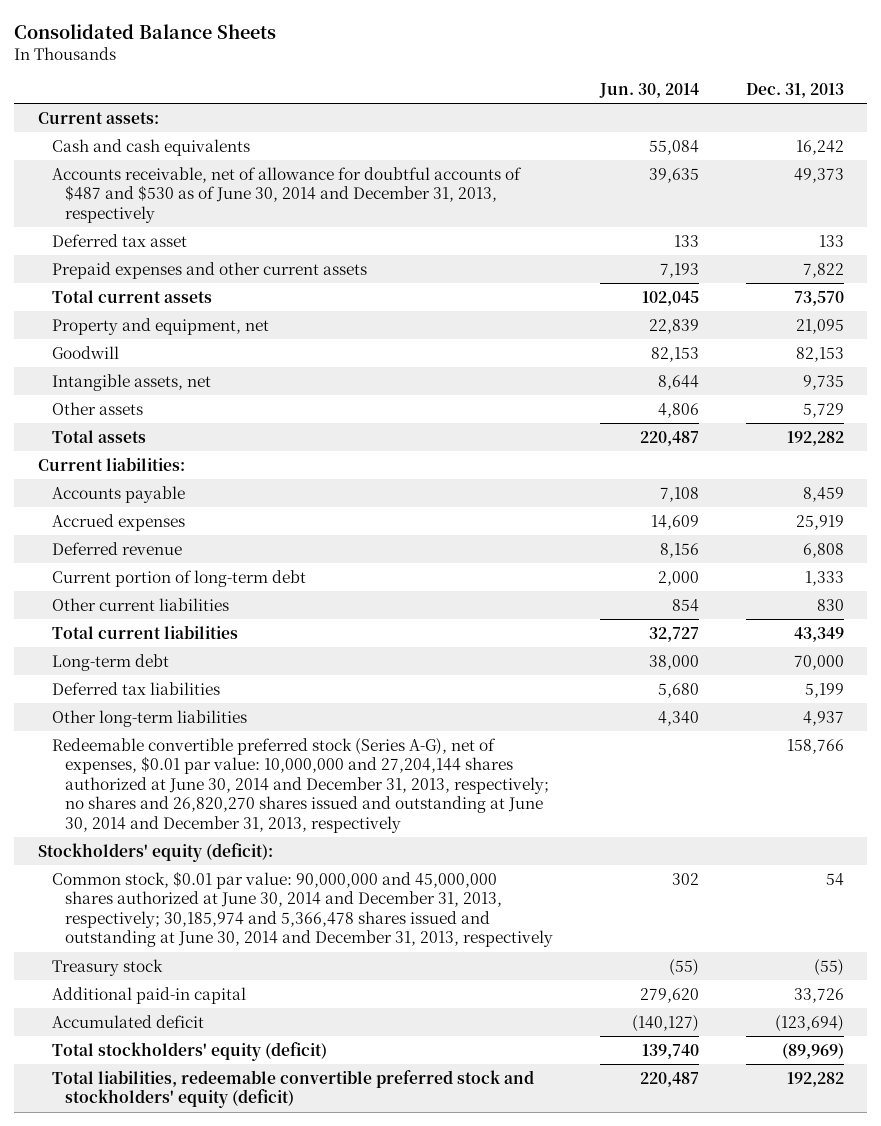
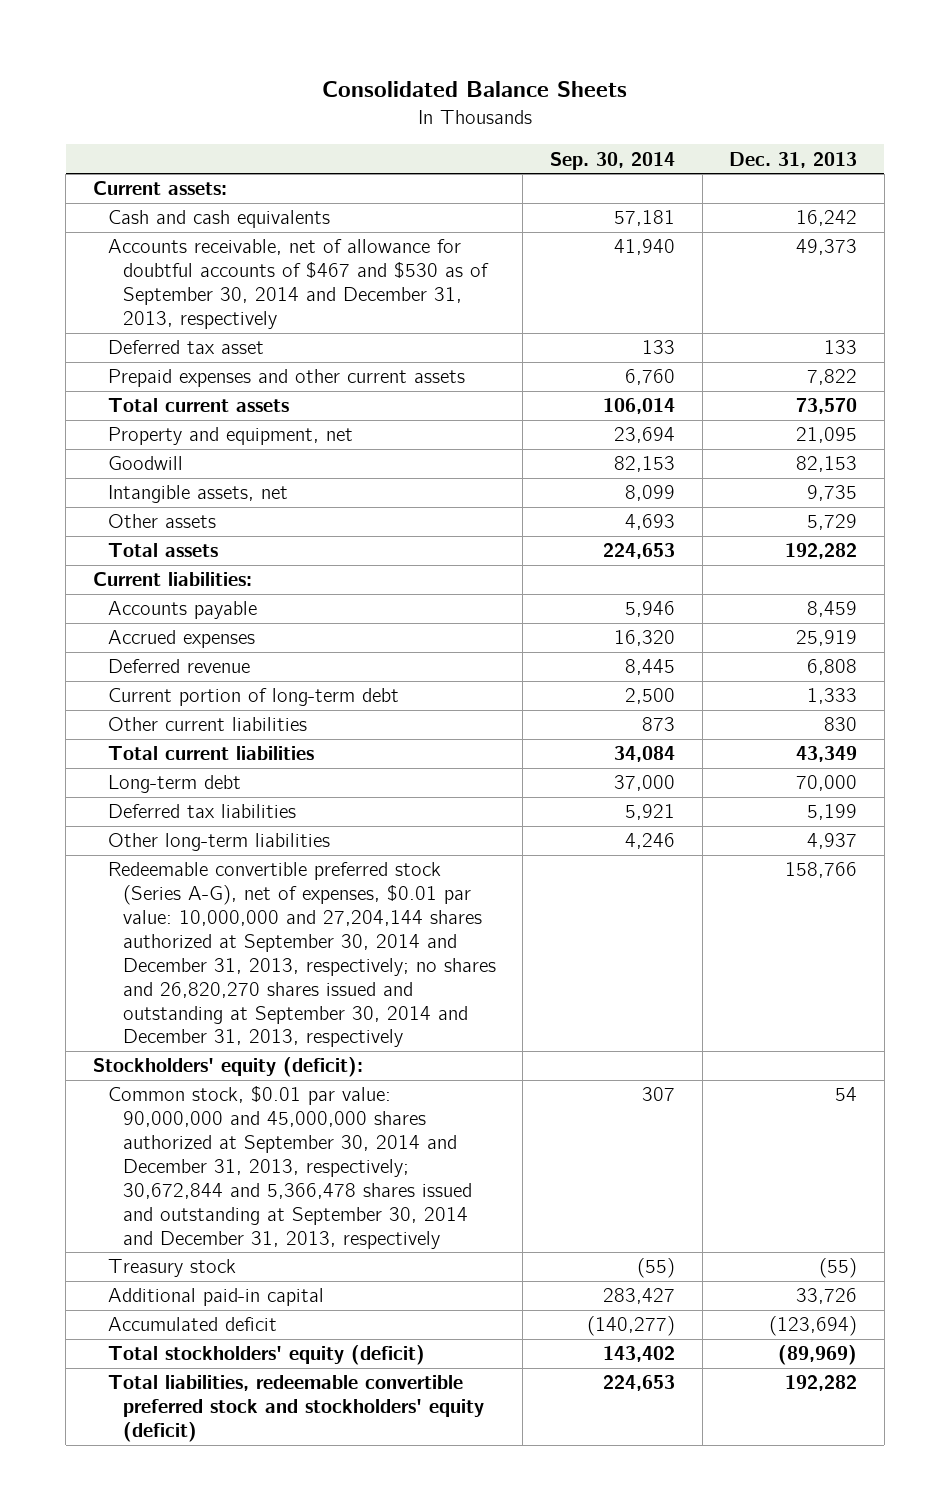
[598,82,699,98] Jun. 30, 2014 -> none
none -> [549,151,675,170] Sep. 30, 2014
[51,166,522,223] Accounts receivable, net of allowance for doubtful accounts of $487 and $530 as of June 30, 2014 and December 31, 2013, respectively -> [107,239,489,330] Accounts receivable, net of allowance for doubtful accounts of $467 and $530 as of September 30, 2014 and December 31, 2013, respectively
[51,737,550,834] Redeemable convertible preferred stock (Series A-G), net of expenses, $0.01 par value: 10,000,000 and 27,204,144 shares authorized at June 30, 2014 and December 31, 2013, respectively; no shares and 26,820,270 shares issued and outstanding at June 30, 2014 and December 31, 2013, respectively -> [107,862,496,1048] Redeemable convertible preferred stock (Series A-G), net of expenses, $0.01 par value: 10,000,000 and 27,204,144 shares authorized at September 30, 2014 and December 31, 2013, respectively; no shares and 26,820,270 shares issued and outstanding at September 30, 2014 and December 31, 2013, respectively
[51,870,554,948] Common stock, $0.01 par value: 90,000,000 and 45,000,000 shares authorized at June 30, 2014 and December 31, 2013, respectively; 30,185,974 and 5,366,478 shares issued and outstanding at June 30, 2014 and December 31, 2013, respectively -> [107,1086,472,1249] Common stock, $0.01 par value: 90,000,000 and 45,000,000 shares authorized at September 30, 2014 and December 31, 2013, respectively; 30,672,844 and 5,366,478 shares issued and outstanding at September 30, 2014 and December 31, 2013, respectively

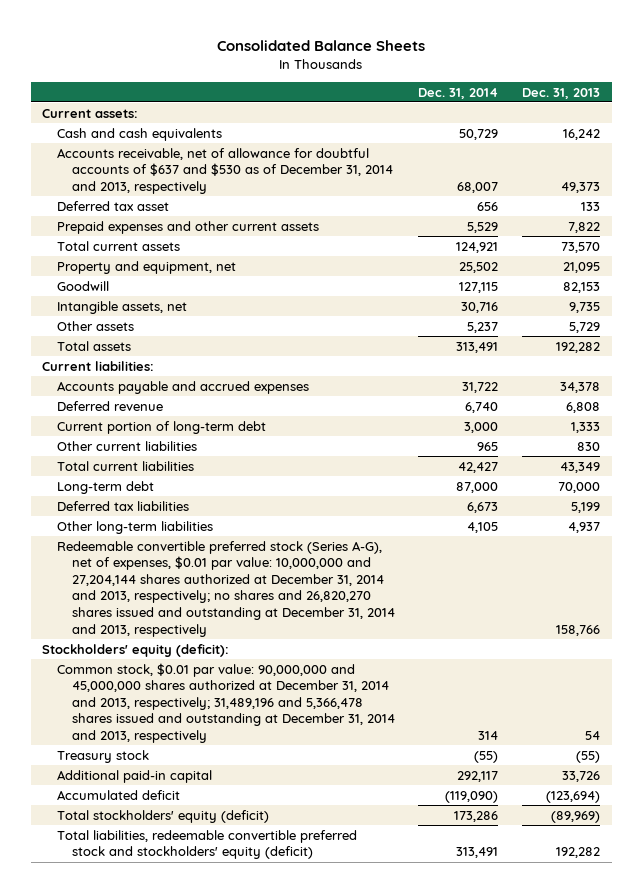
[549,151,675,170] Sep. 30, 2014 -> none
none -> [418,87,499,99] Dec. 31, 2014
[107,239,489,330] Accounts receivable, net of allowance for doubtful accounts of $467 and $530 as of September 30, 2014 and December 31, 2013, respectively -> [57,147,393,194] Accounts receivable, net of allowance for doubtful accounts of $637 and $530 as of December 31, 2014 and 2013, respectively
[107,601,257,620] Accounts payable -> none
[107,630,255,649] Accrued expenses -> none
none -> [57,380,310,394] Accounts payable and accrued expenses
[107,862,496,1048] Redeemable convertible preferred stock (Series A-G), net of expenses, $0.01 par value: 10,000,000 and 27,204,144 shares authorized at September 30, 2014 and December 31, 2013, respectively; no shares and 26,820,270 shares issued and outstanding at September 30, 2014 and December 31, 2013, respectively -> [57,540,395,637] Redeemable convertible preferred stock (Series A-G), net of expenses, $0.01 par value: 10,000,000 and 27,204,144 shares authorized at December 31, 2014 and 2013, respectively; no shares and 26,820,270 shares issued and outstanding at December 31, 2014 and 2013, respectively
[107,1086,472,1249] Common stock, $0.01 par value: 90,000,000 and 45,000,000 shares authorized at September 30, 2014 and December 31, 2013, respectively; 30,672,844 and 5,366,478 shares issued and outstanding at September 30, 2014 and December 31, 2013, respectively -> [57,662,395,744] Common stock, $0.01 par value: 90,000,000 and 45,000,000 shares authorized at December 31, 2014 and 2013, respectively; 31,489,196 and 5,366,478 shares issued and outstanding at December 31, 2014 and 2013, respectively

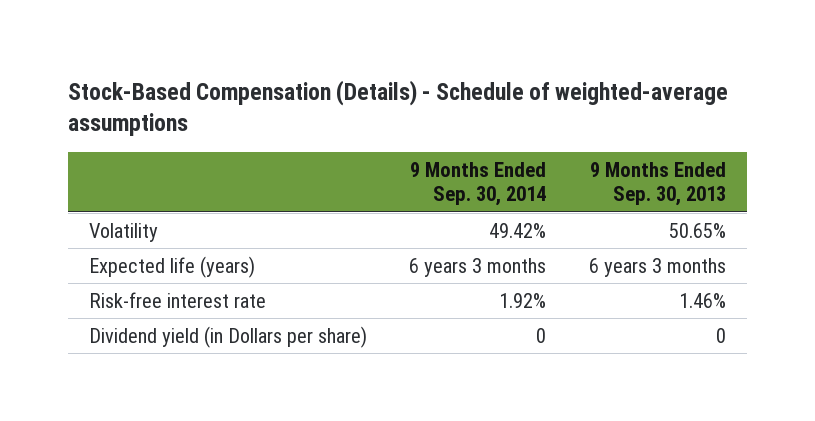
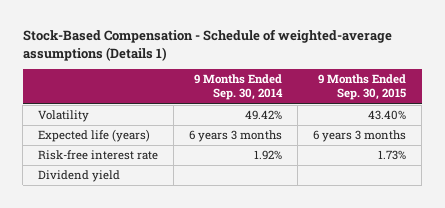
[67,79,728,137] Stock-Based Compensation (Details) - Schedule of weighted-average assumptions -> [22,29,392,61] Stock-Based Compensation - Schedule of weighted-average assumptions (Details 1)
[589,161,726,207] 9 Months Ended Sep. 30, 2013 -> none
none -> [318,74,407,101] 9 Months Ended Sep. 30, 2015
[88,325,367,348] Dividend yield (in Dollars per share) -> none
none -> [38,170,121,183] Dividend yield

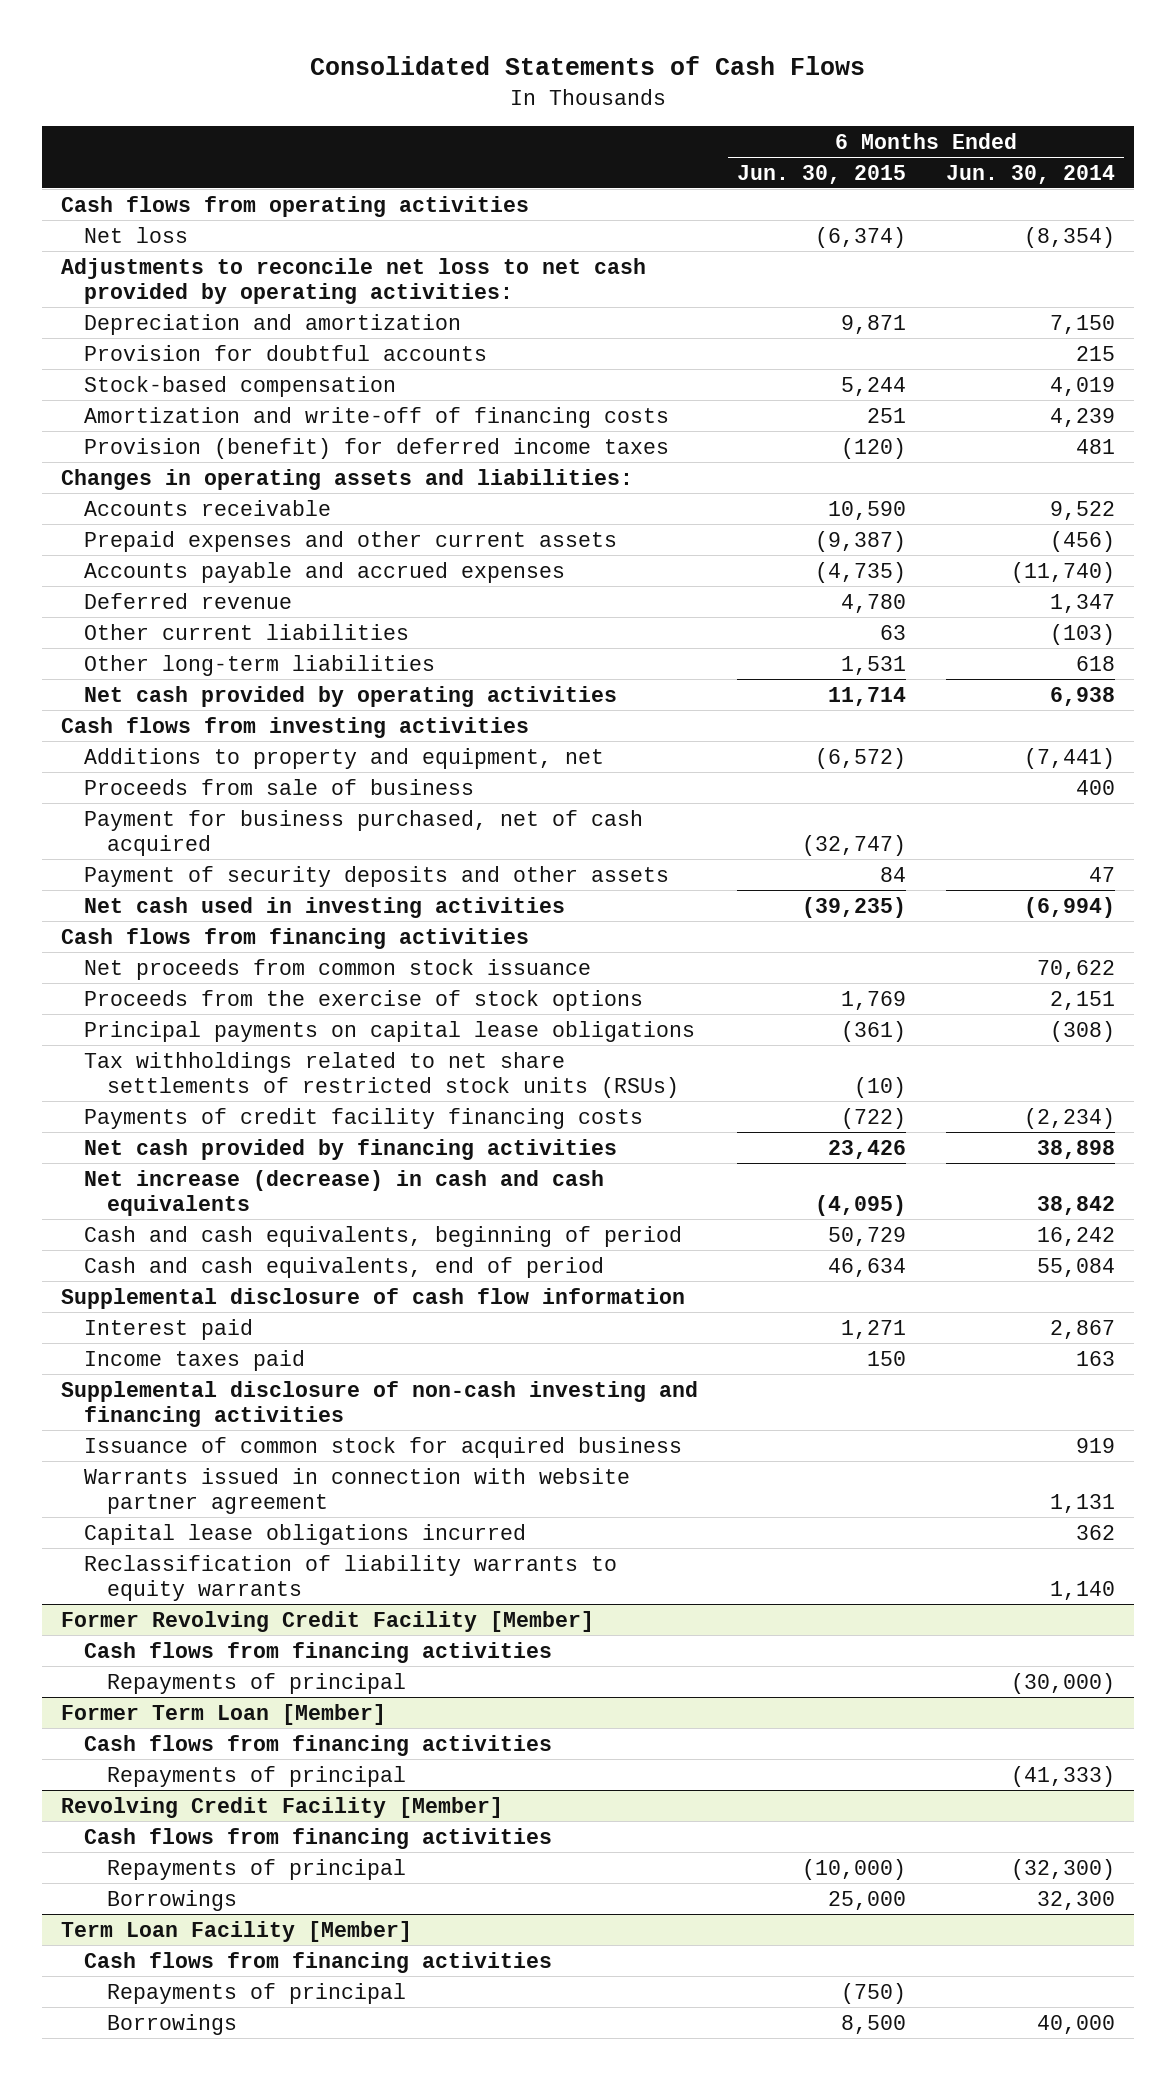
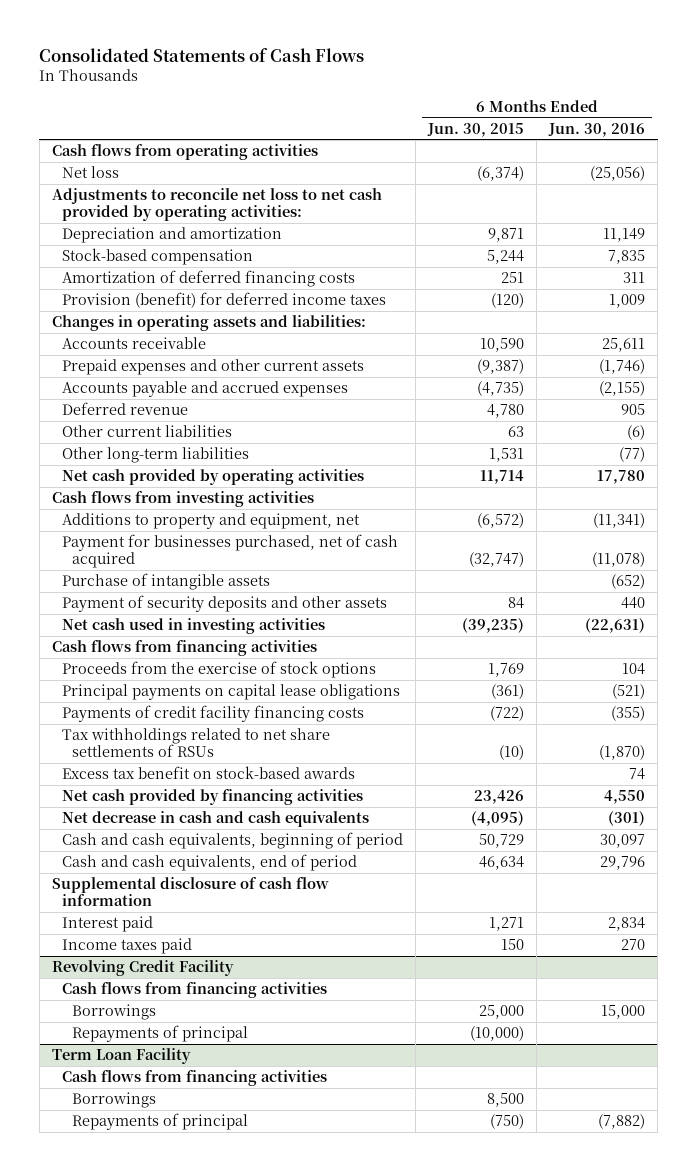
[945,164,1115,184] Jun. 30, 2014 -> none
none -> [548,122,646,137] Jun. 30, 2016
[84,344,488,361] Provision for doubtful accounts -> none
[84,406,670,428] Amortization and write-off of financing costs -> [61,270,355,288] Amortization of deferred financing costs
[84,778,475,795] Proceeds from sale of business -> none
[84,809,644,856] Payment for business purchased, net of cash acquired -> [61,534,398,569] Payment for businesses purchased, net of cash acquired
none -> [61,573,270,591] Purchase of intangible assets
[84,958,592,980] Net proceeds from common stock issuance -> none
[84,1051,680,1098] Tax withholdings related to net share settlements of restricted stock units (RSUs) -> none
none -> [61,728,330,758] Tax withholdings related to net share settlements of RSUs
none -> [61,766,355,780] Excess tax benefit on stock-based awards
[84,1169,605,1216] Net increase (decrease) in cash and cash equivalents -> [61,811,369,828] Net decrease in cash and cash equivalents
[61,1380,699,1427] Supplemental disclosure of non-cash investing and financing activities -> none
[84,1436,683,1458] Issuance of common stock for acquired business -> none
[84,1467,631,1514] Warrants issued in connection with website partner agreement -> none
[84,1523,527,1545] Capital lease obligations incurred -> none
[84,1554,618,1601] Reclassification of liability warrants to equity warrants -> none
[61,1610,595,1632] Former Revolving Credit Facility [Member] -> none
[84,1641,553,1663] Cash flows from financing activities -> none
[107,1672,407,1694] Repayments of principal -> none
[61,1703,387,1725] Former Term Loan [Member] -> none
[84,1734,553,1756] Cash flows from financing activities -> none
[107,1765,407,1787] Repayments of principal -> none
[61,1796,504,1818] Revolving Credit Facility [Member] -> [51,960,234,977] Revolving Credit Facility
[107,1858,407,1880] Repayments of principal -> none
none -> [72,1025,249,1043] Repayments of principal
[61,1920,413,1942] Term Loan Facility [Member] -> [51,1048,191,1065] Term Loan Facility
[107,1982,407,2004] Repayments of principal -> none
none -> [72,1113,249,1131] Repayments of principal

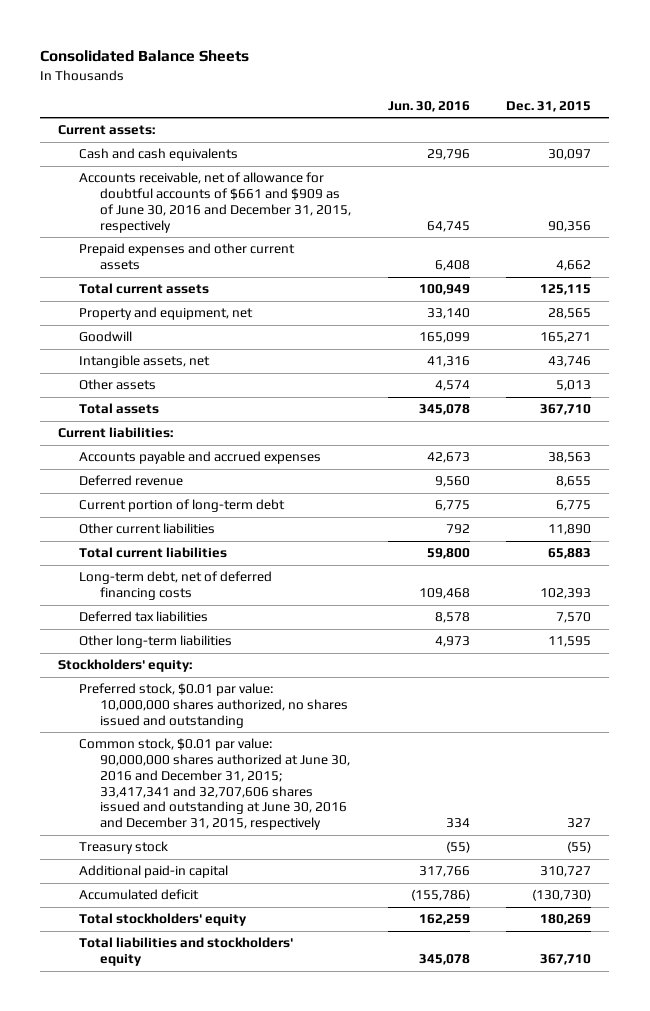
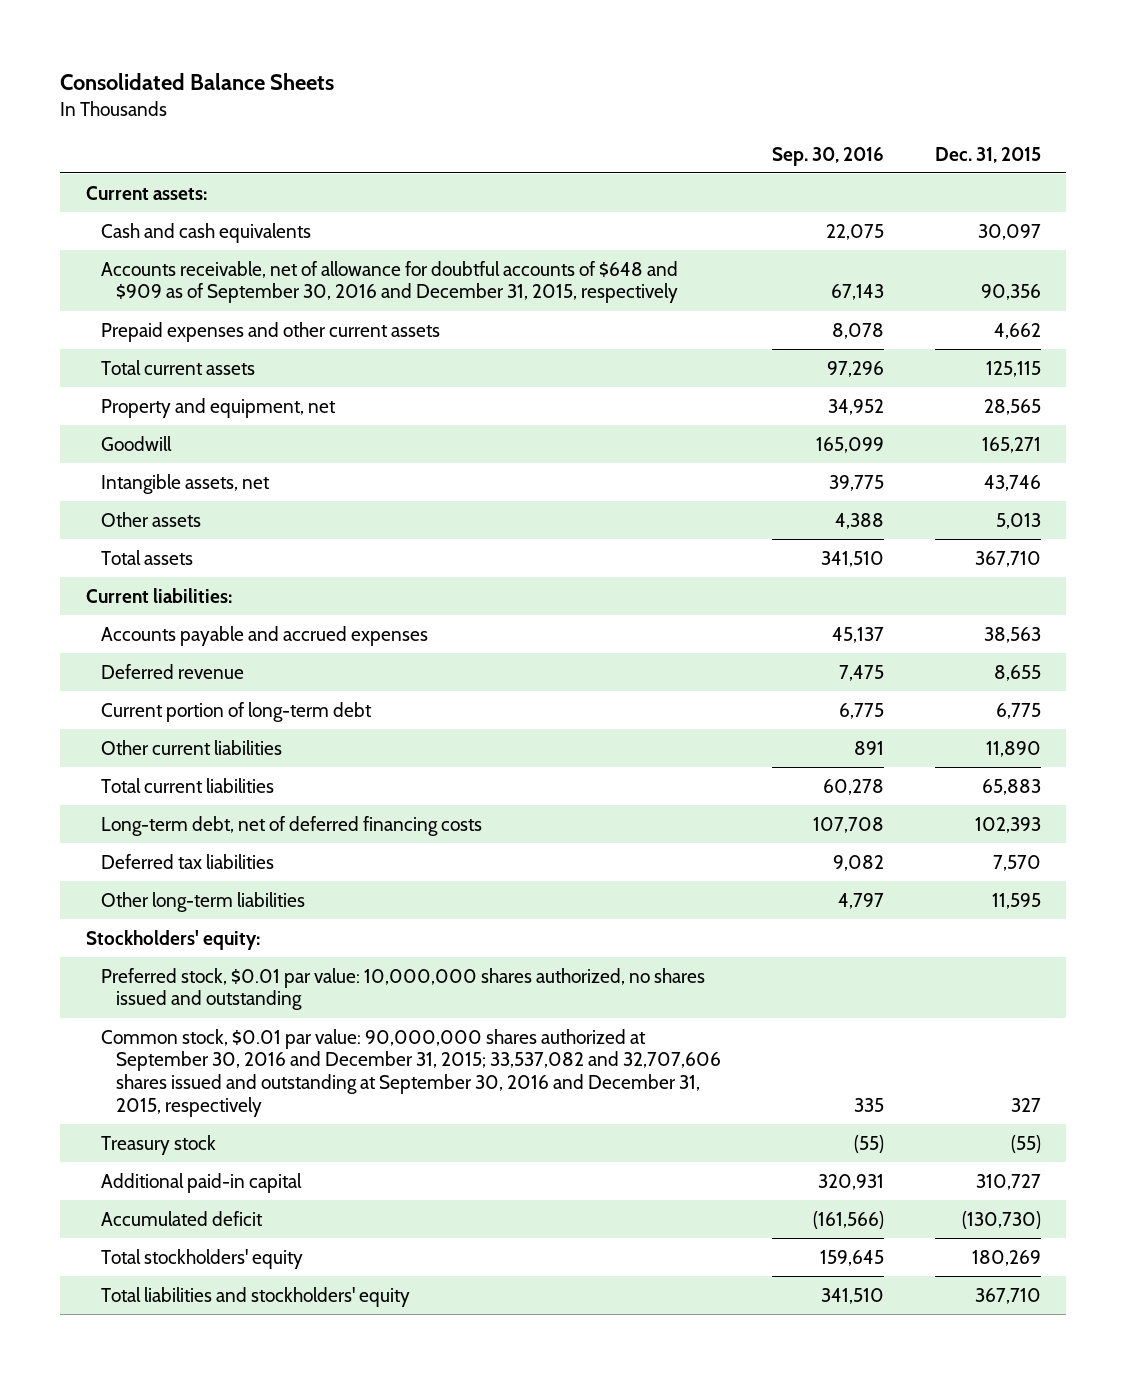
[387,100,470,112] Jun. 30, 2016 -> none
none -> [771,146,884,166] Sep. 30, 2016
[79,172,352,233] Accounts receivable, net of allowance for doubtful accounts of $661 and $909 as of June 30, 2016 and December 31, 2015, respectively -> [100,260,678,304] Accounts receivable, net of allowance for doubtful accounts of $648 and $909 as of September 30, 2016 and December 31, 2015, respectively
[79,738,351,831] Common stock, $0.01 par value: 90,000,000 shares authorized at June 30, 2016 and December 31, 2015; 33,417,341 and 32,707,606 shares issued and outstanding at June 30, 2016 and December 31, 2015, respectively -> [100,1028,721,1117] Common stock, $0.01 par value: 90,000,000 shares authorized at September 30, 2016 and December 31, 2015; 33,537,082 and 32,707,606 shares issued and outstanding at September 30, 2016 and December 31, 2015, respectively

